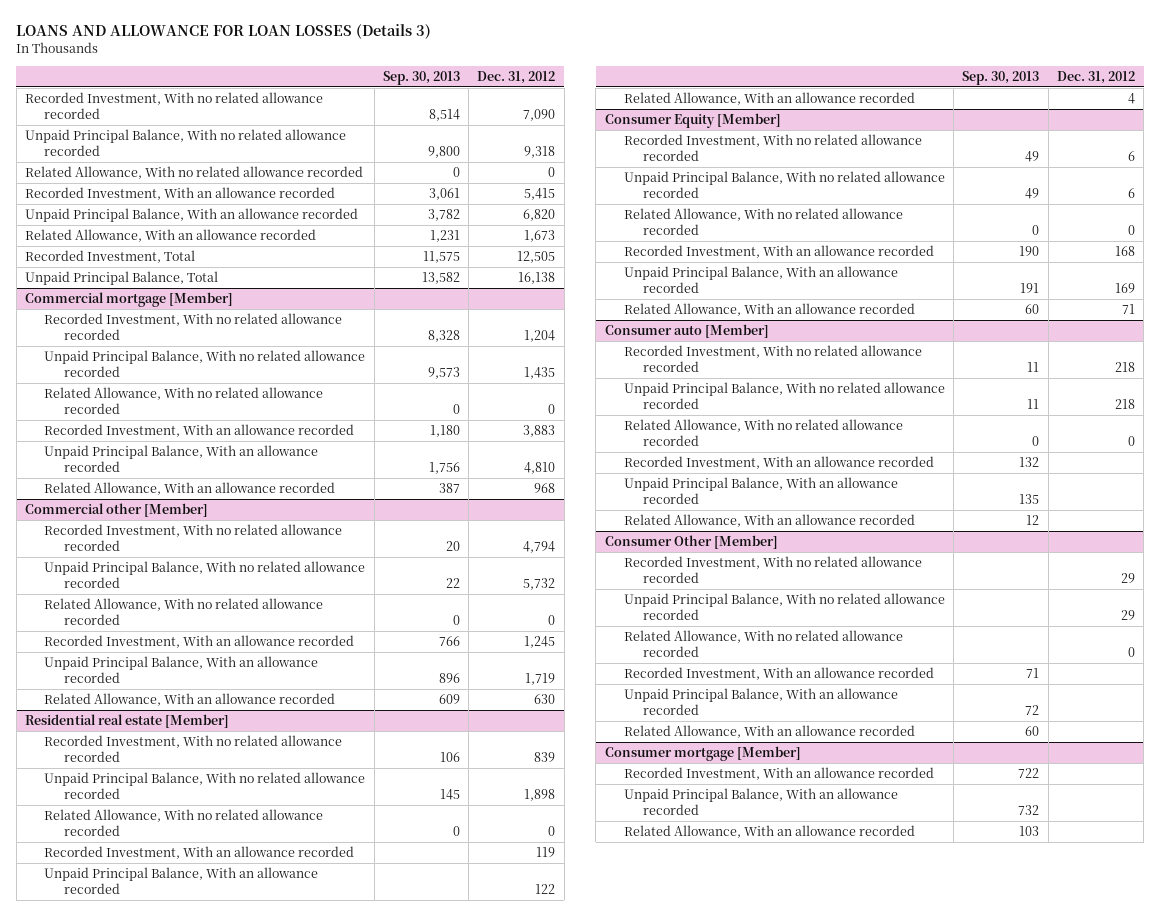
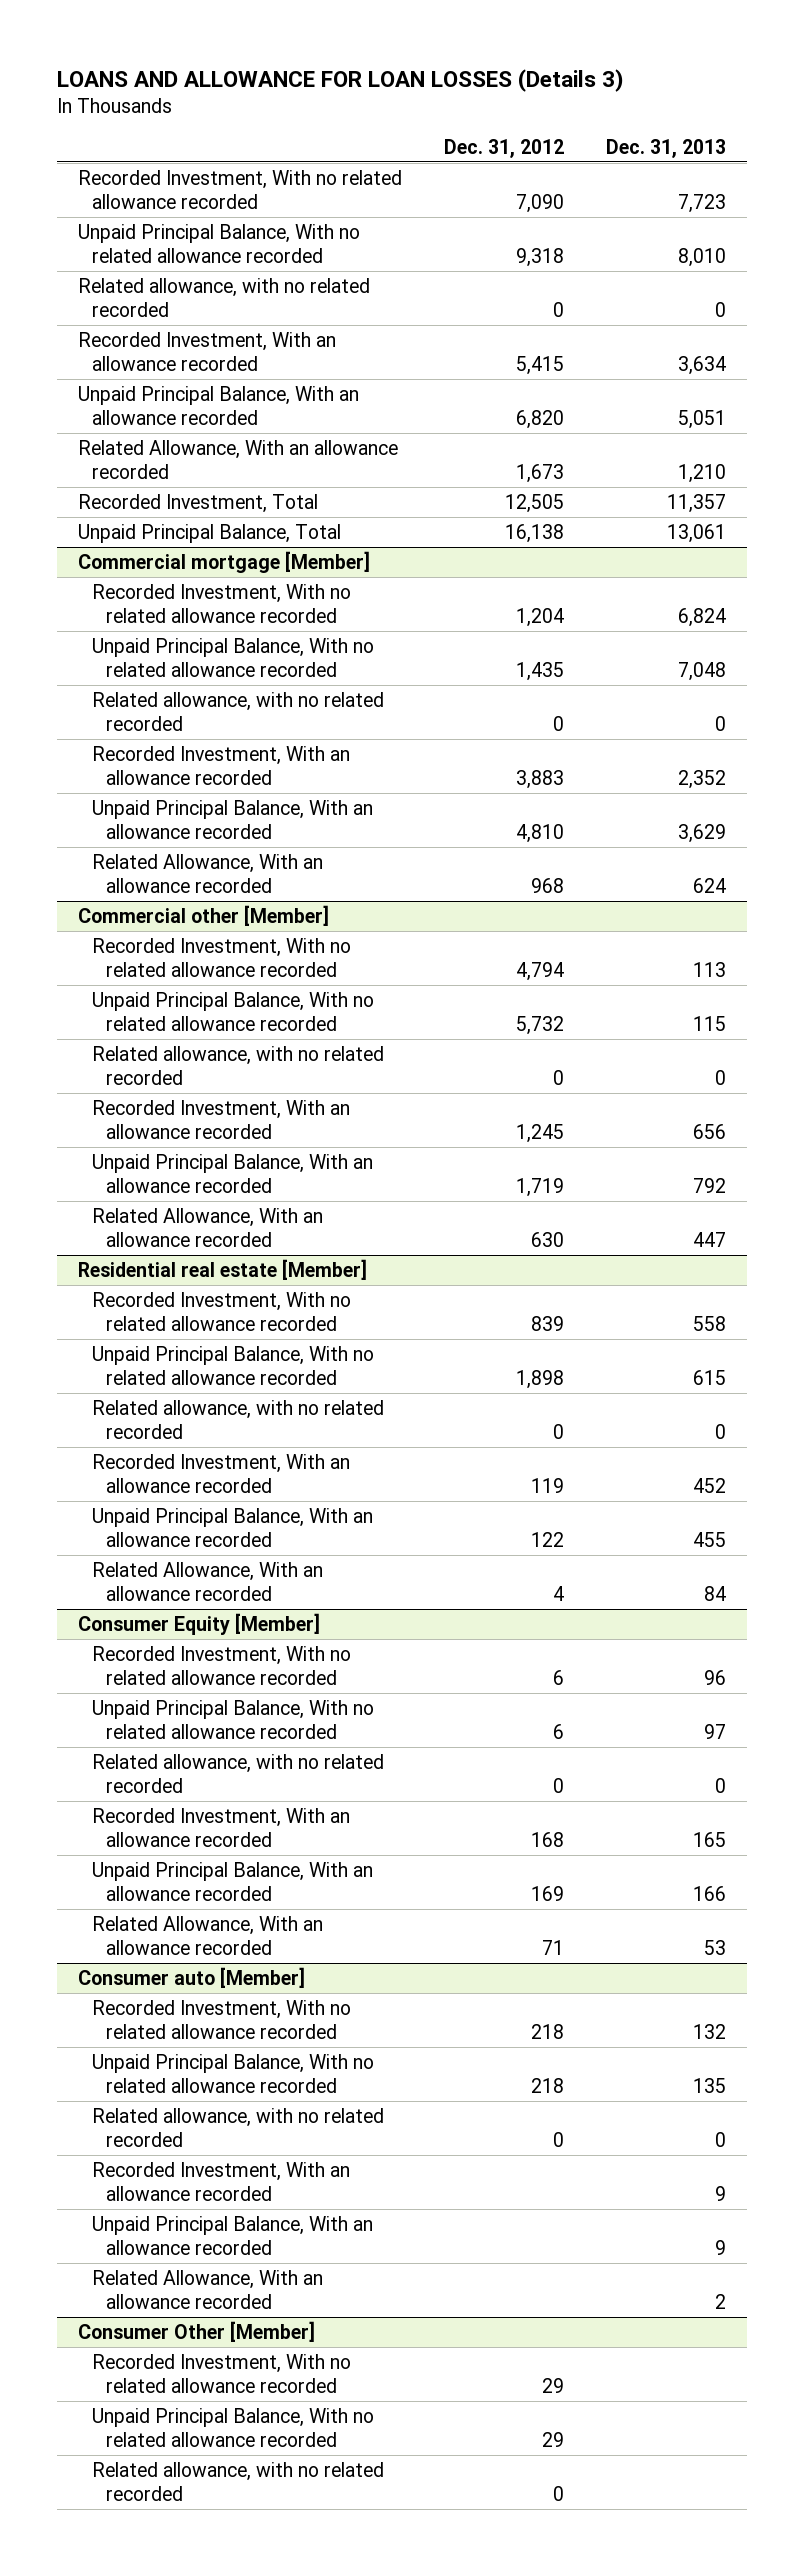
[382,70,460,85] Sep. 30, 2013 -> none
none -> [605,139,726,159] Dec. 31, 2013
[25,166,364,180] Related Allowance, With no related allowance recorded -> [77,277,370,318] Related allowance, with no related recorded
[44,387,324,415] Related Allowance, With no related allowance recorded -> [92,691,385,732] Related allowance, with no related recorded
[44,598,324,626] Related Allowance, With no related allowance recorded -> [92,1045,385,1086] Related allowance, with no related recorded
[44,809,324,837] Related Allowance, With no related allowance recorded -> [92,1399,385,1440] Related allowance, with no related recorded
[623,208,903,236] Related Allowance, With no related allowance recorded -> [92,1753,385,1794] Related allowance, with no related recorded
[623,419,903,447] Related Allowance, With no related allowance recorded -> [92,2107,385,2148] Related allowance, with no related recorded
[623,667,934,681] Recorded Investment, With an allowance recorded -> none
[623,688,898,716] Unpaid Principal Balance, With an allowance recorded -> none
[623,725,915,739] Related Allowance, With an allowance recorded -> none
[604,746,801,762] Consumer mortgage [Member] -> none
[623,767,934,781] Recorded Investment, With an allowance recorded -> none
[623,788,898,816] Unpaid Principal Balance, With an allowance recorded -> none
[623,825,915,839] Related Allowance, With an allowance recorded -> none
[623,630,903,658] Related Allowance, With no related allowance recorded -> [92,2461,385,2502] Related allowance, with no related recorded

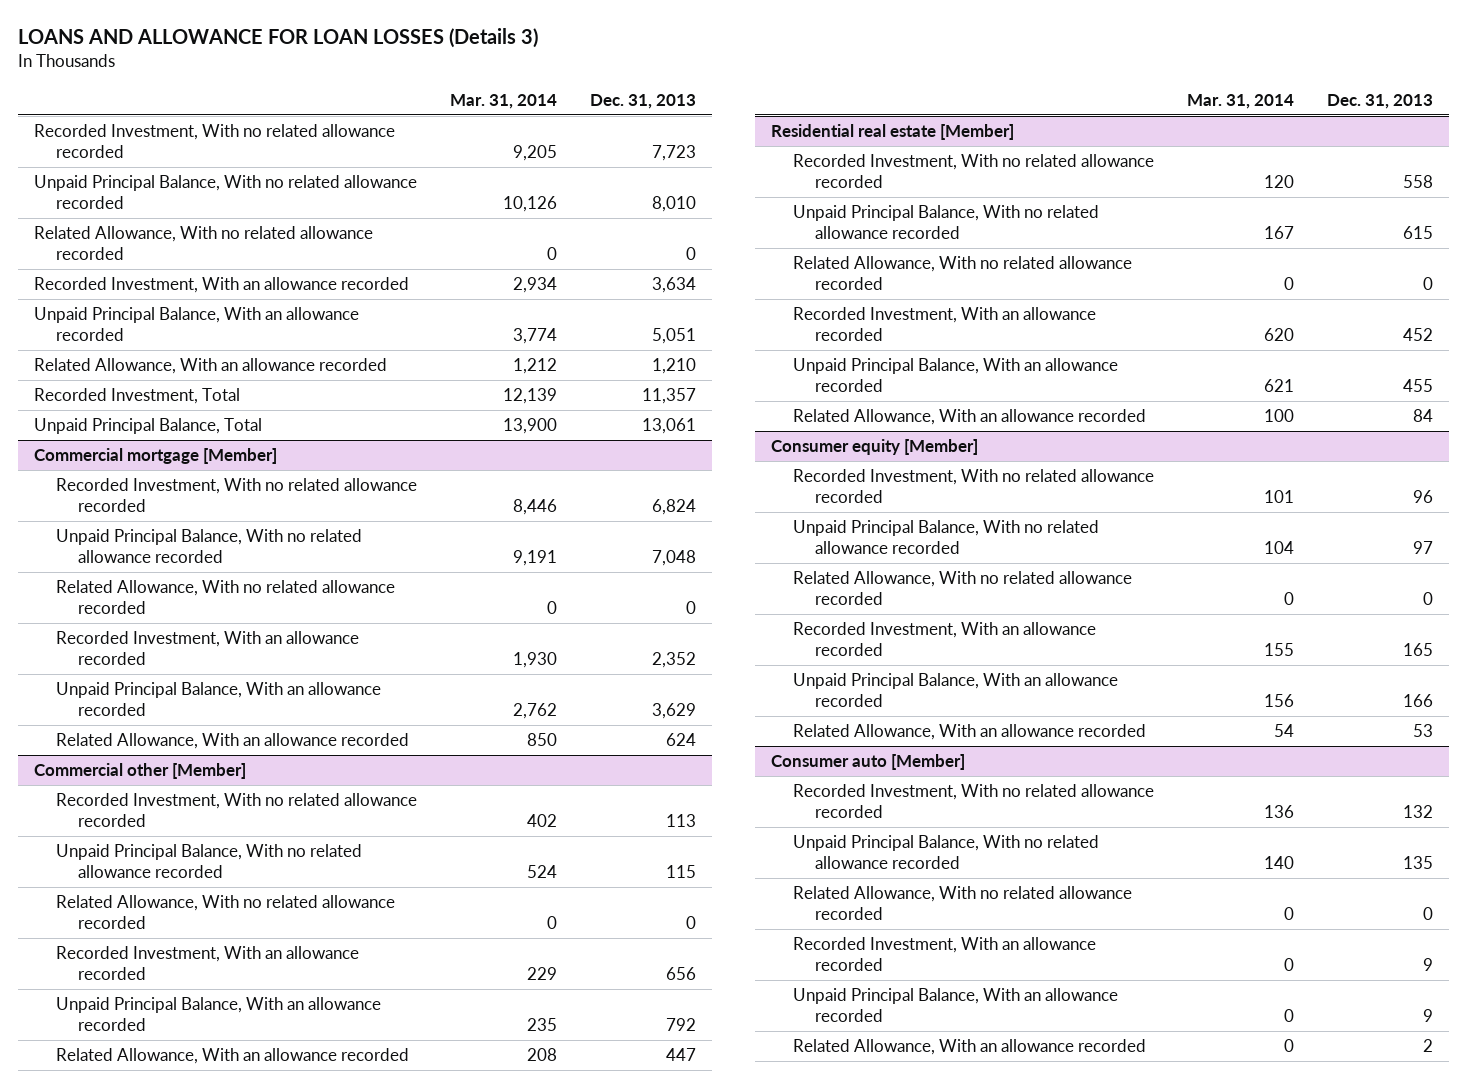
[443,139,564,159] Dec. 31, 2012 -> none
none -> [450,93,558,109] Mar. 31, 2014
[77,277,370,318] Related allowance, with no related recorded -> [34,226,374,261] Related Allowance, With no related allowance recorded
[92,691,385,732] Related allowance, with no related recorded -> [56,580,396,615] Related Allowance, With no related allowance recorded
[92,1045,385,1086] Related allowance, with no related recorded -> [56,895,396,930] Related Allowance, With no related allowance recorded
[92,1399,385,1440] Related allowance, with no related recorded -> [793,256,1133,291] Related Allowance, With no related allowance recorded
[77,1612,320,1635] Consumer Equity [Member] -> [771,439,979,456] Consumer equity [Member]
[92,1753,385,1794] Related allowance, with no related recorded -> [793,571,1133,606] Related Allowance, With no related allowance recorded
[92,2107,385,2148] Related allowance, with no related recorded -> [793,886,1133,921] Related Allowance, With no related allowance recorded
[77,2320,315,2342] Consumer Other [Member] -> none
[92,2353,352,2394] Recorded Investment, With no related allowance recorded -> none
[92,2407,375,2448] Unpaid Principal Balance, With no related allowance recorded -> none
[92,2461,385,2502] Related allowance, with no related recorded -> none

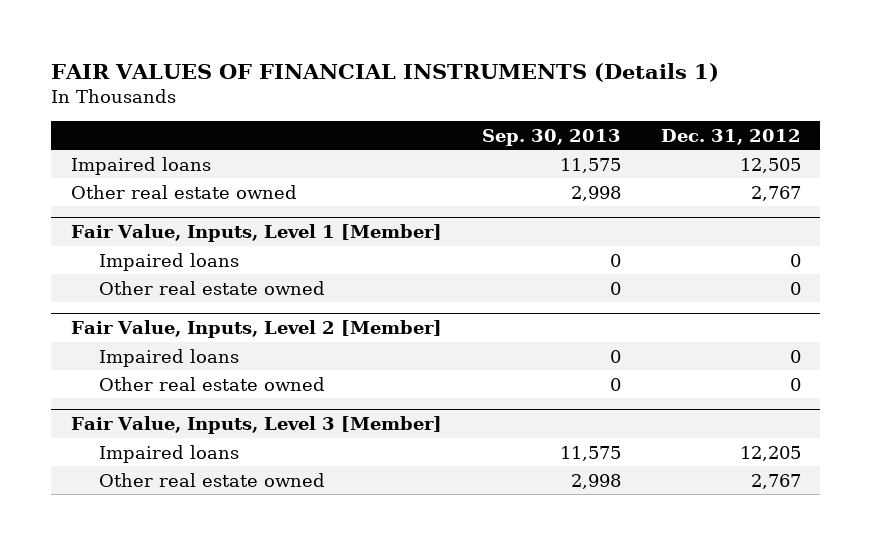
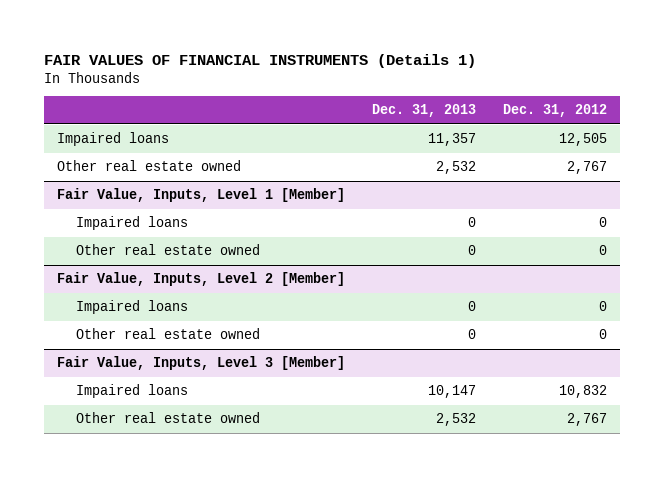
[481,128,621,146] Sep. 30, 2013 -> none
none -> [372,104,477,118] Dec. 31, 2013
[739,445,801,461] 12,205 -> [558,385,607,399] 10,832

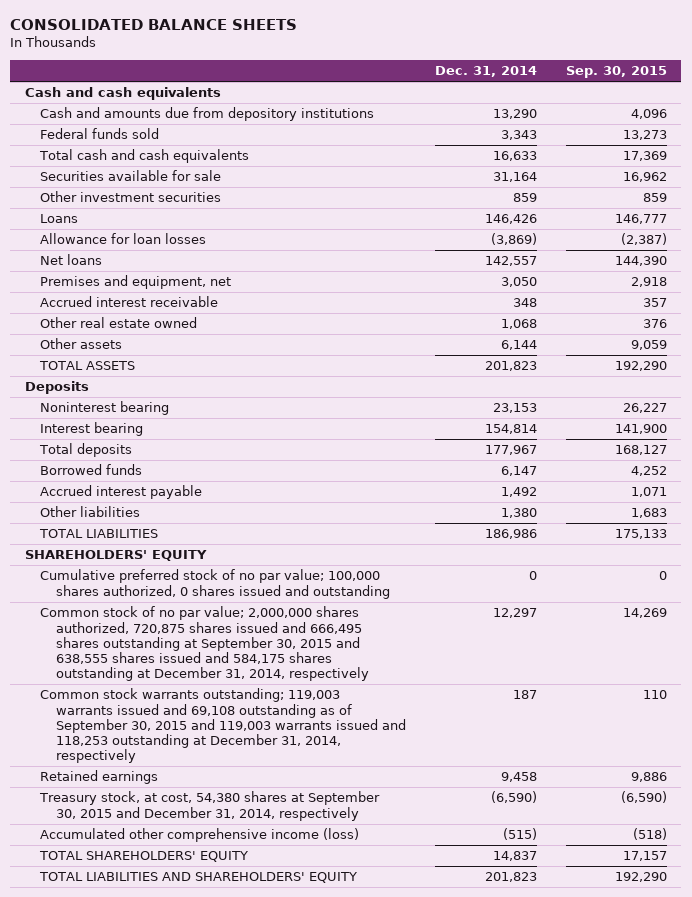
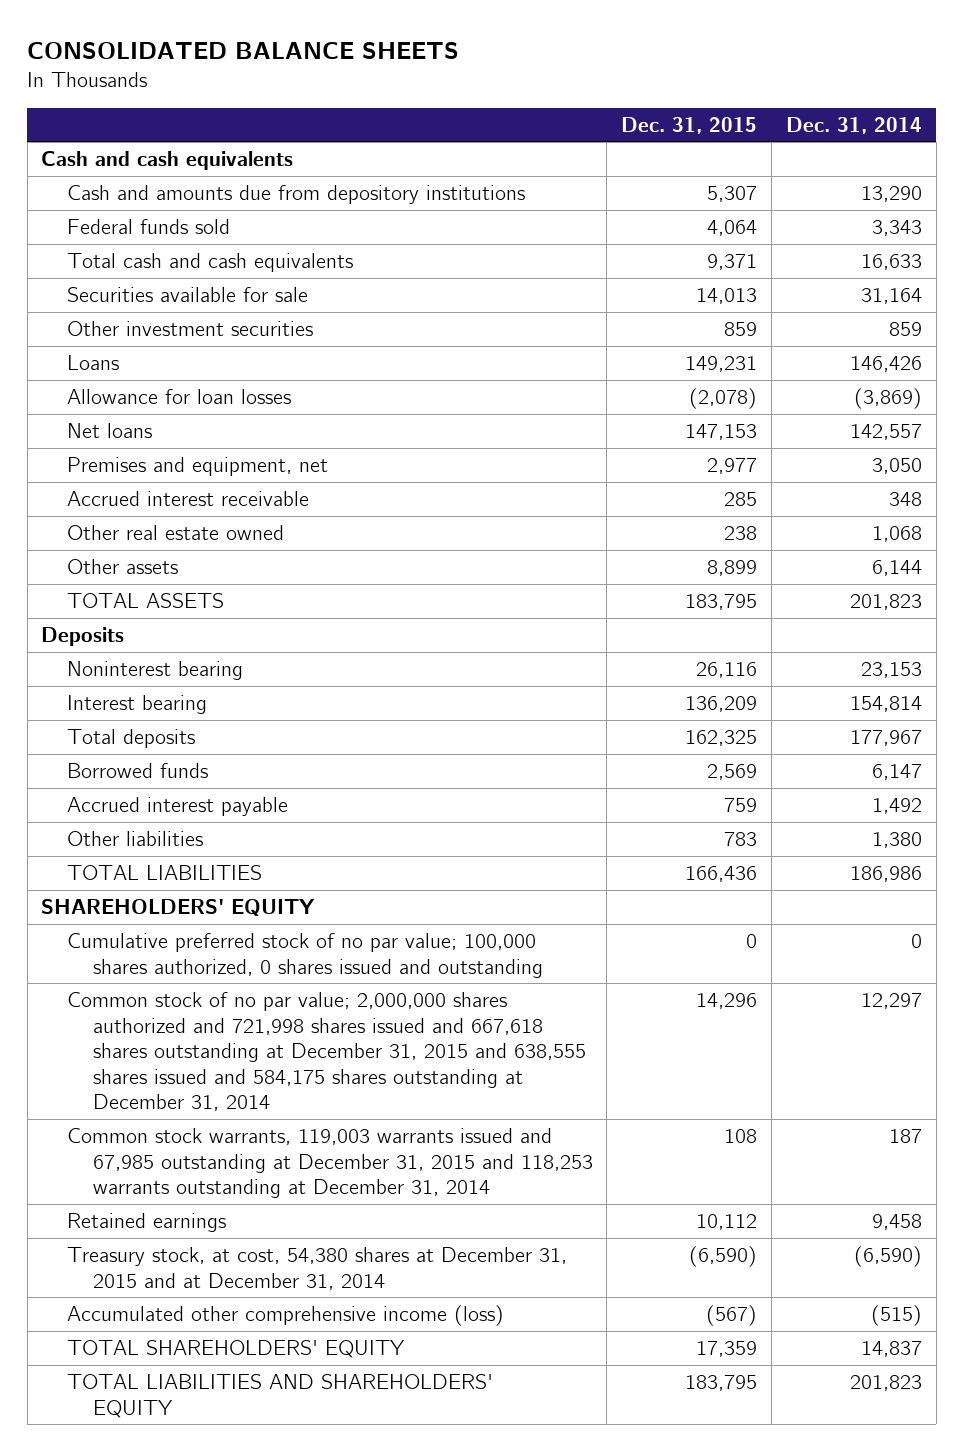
[565,66,667,79] Sep. 30, 2015 -> none
none -> [621,116,758,134] Dec. 31, 2015
[40,606,370,681] Common stock of no par value; 2,000,000 shares authorized, 720,875 shares issued and 666,495 shares outstanding at September 30, 2015 and 638,555 shares issued and 584,175 shares outstanding at December 31, 2014, respectively -> [67,992,586,1112] Common stock of no par value; 2,000,000 shares authorized and 721,998 shares issued and 667,618 shares outstanding at December 31, 2015 and 638,555 shares issued and 584,175 shares outstanding at December 31, 2014
[40,688,407,763] Common stock warrants outstanding; 119,003 warrants issued and 69,108 outstanding as of September 30, 2015 and 119,003 warrants issued and 118,253 outstanding at December 31, 2014, respectively -> [67,1128,593,1199] Common stock warrants, 119,003 warrants issued and 67,985 outstanding at December 31, 2015 and 118,253 warrants outstanding at December 31, 2014
[39,791,381,821] Treasury stock, at cost, 54,380 shares at September 30, 2015 and December 31, 2014, respectively -> [67,1247,568,1290] Treasury stock, at cost, 54,380 shares at December 31, 2015 and at December 31, 2014

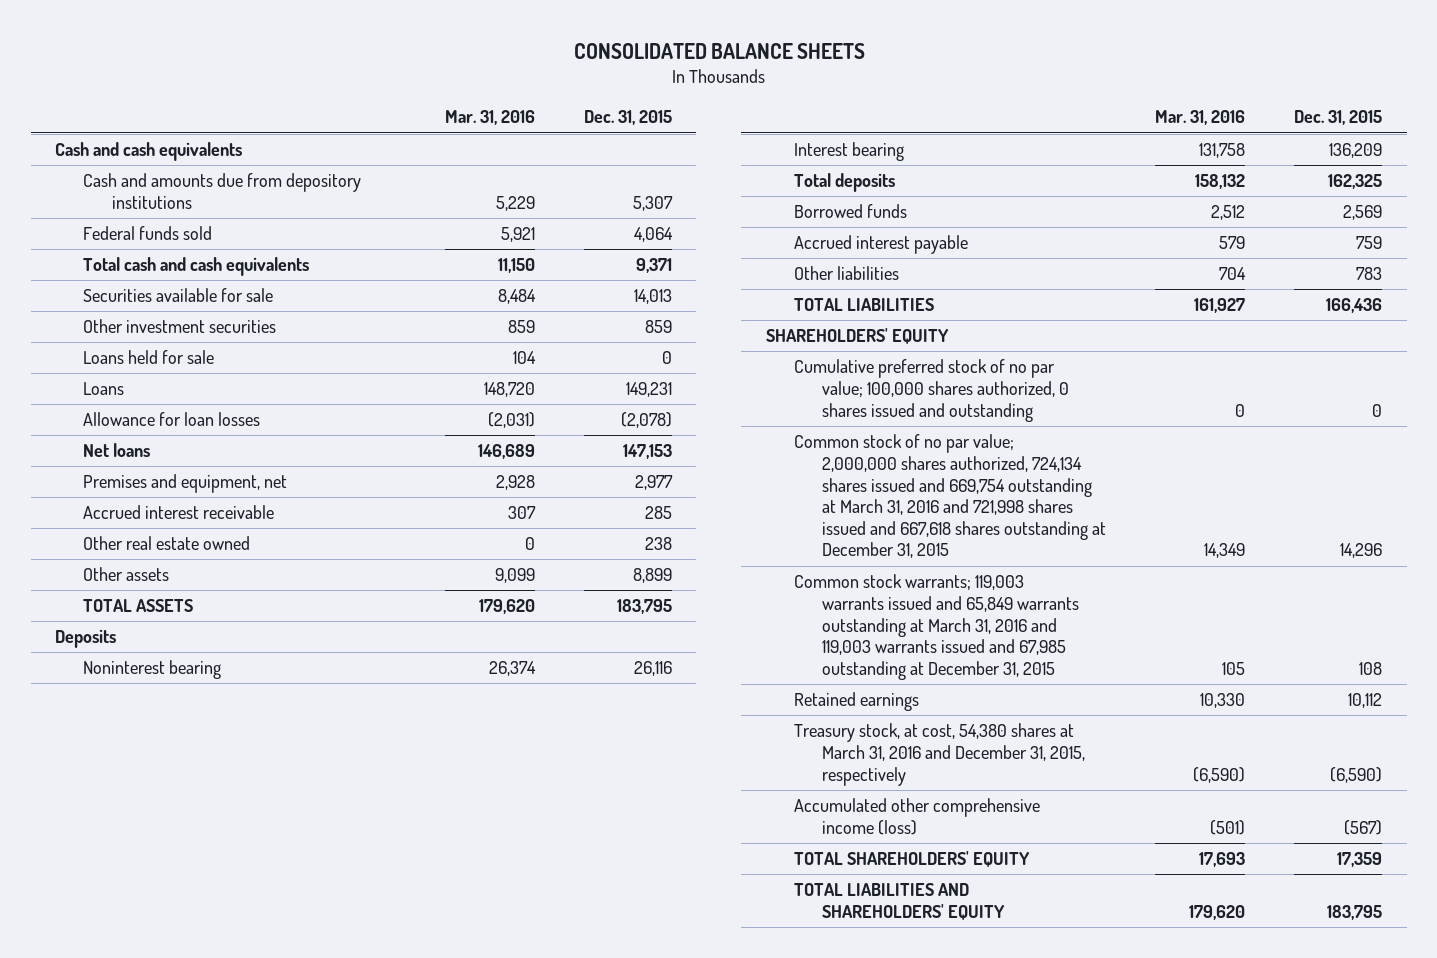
[786,116,923,134] Dec. 31, 2014 -> none
none -> [444,110,535,126] Mar. 31, 2016
none -> [83,350,215,365] Loans held for sale
[67,992,586,1112] Common stock of no par value; 2,000,000 shares authorized and 721,998 shares issued and 667,618 shares outstanding at December 31, 2015 and 638,555 shares issued and 584,175 shares outstanding at December 31, 2014 -> [793,434,1107,559] Common stock of no par value; 2,000,000 shares authorized, 724,134 shares issued and 669,754 outstanding at March 31, 2016 and 721,998 shares issued and 667,618 shares outstanding at December 31, 2015
[67,1128,593,1199] Common stock warrants, 119,003 warrants issued and 67,985 outstanding at December 31, 2015 and 118,253 warrants outstanding at December 31, 2014 -> [793,574,1080,680] Common stock warrants; 119,003 warrants issued and 65,849 warrants outstanding at March 31, 2016 and 119,003 warrants issued and 67,985 outstanding at December 31, 2015
[67,1247,568,1290] Treasury stock, at cost, 54,380 shares at December 31, 2015 and at December 31, 2014 -> [793,723,1086,786] Treasury stock, at cost, 54,380 shares at March 31, 2016 and December 31, 2015, respectively

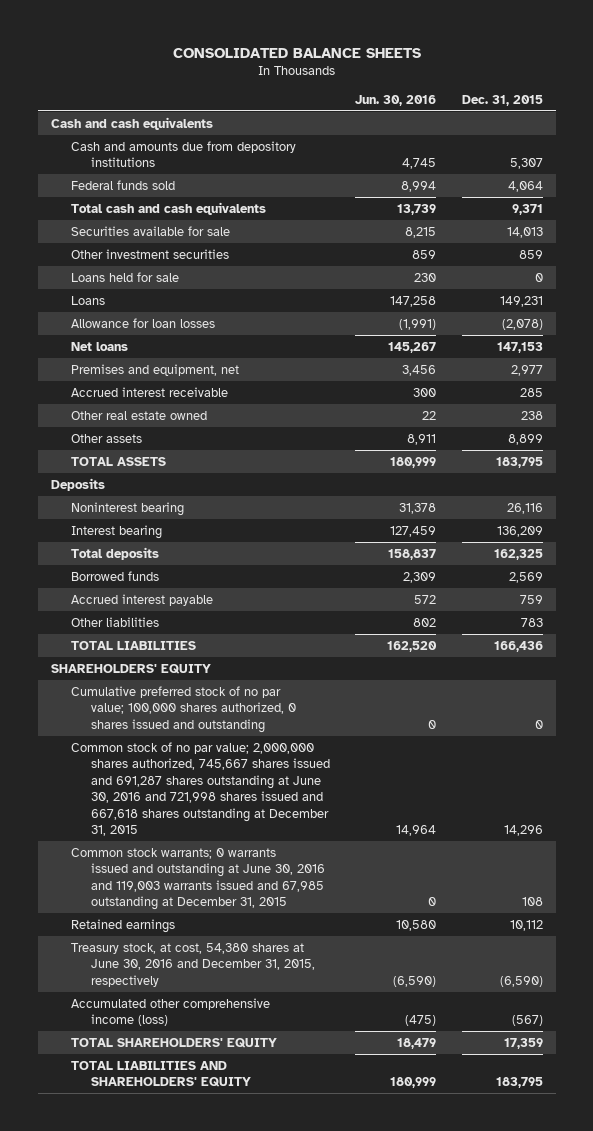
[444,110,535,126] Mar. 31, 2016 -> none
none -> [355,94,437,106] Jun. 30, 2016
[793,434,1107,559] Common stock of no par value; 2,000,000 shares authorized, 724,134 shares issued and 669,754 outstanding at March 31, 2016 and 721,998 shares issued and 667,618 shares outstanding at December 31, 2015 -> [70,741,330,837] Common stock of no par value; 2,000,000 shares authorized, 745,667 shares issued and 691,287 shares outstanding at June 30, 2016 and 721,998 shares issued and 667,618 shares outstanding at December 31, 2015
[793,574,1080,680] Common stock warrants; 119,003 warrants issued and 65,849 warrants outstanding at March 31, 2016 and 119,003 warrants issued and 67,985 outstanding at December 31, 2015 -> [70,847,325,911] Common stock warrants; 0 warrants issued and outstanding at June 30, 2016 and 119,003 warrants issued and 67,985 outstanding at December 31, 2015
[793,723,1086,786] Treasury stock, at cost, 54,380 shares at March 31, 2016 and December 31, 2015, respectively -> [70,942,315,987] Treasury stock, at cost, 54,380 shares at June 30, 2016 and December 31, 2015, respectively

